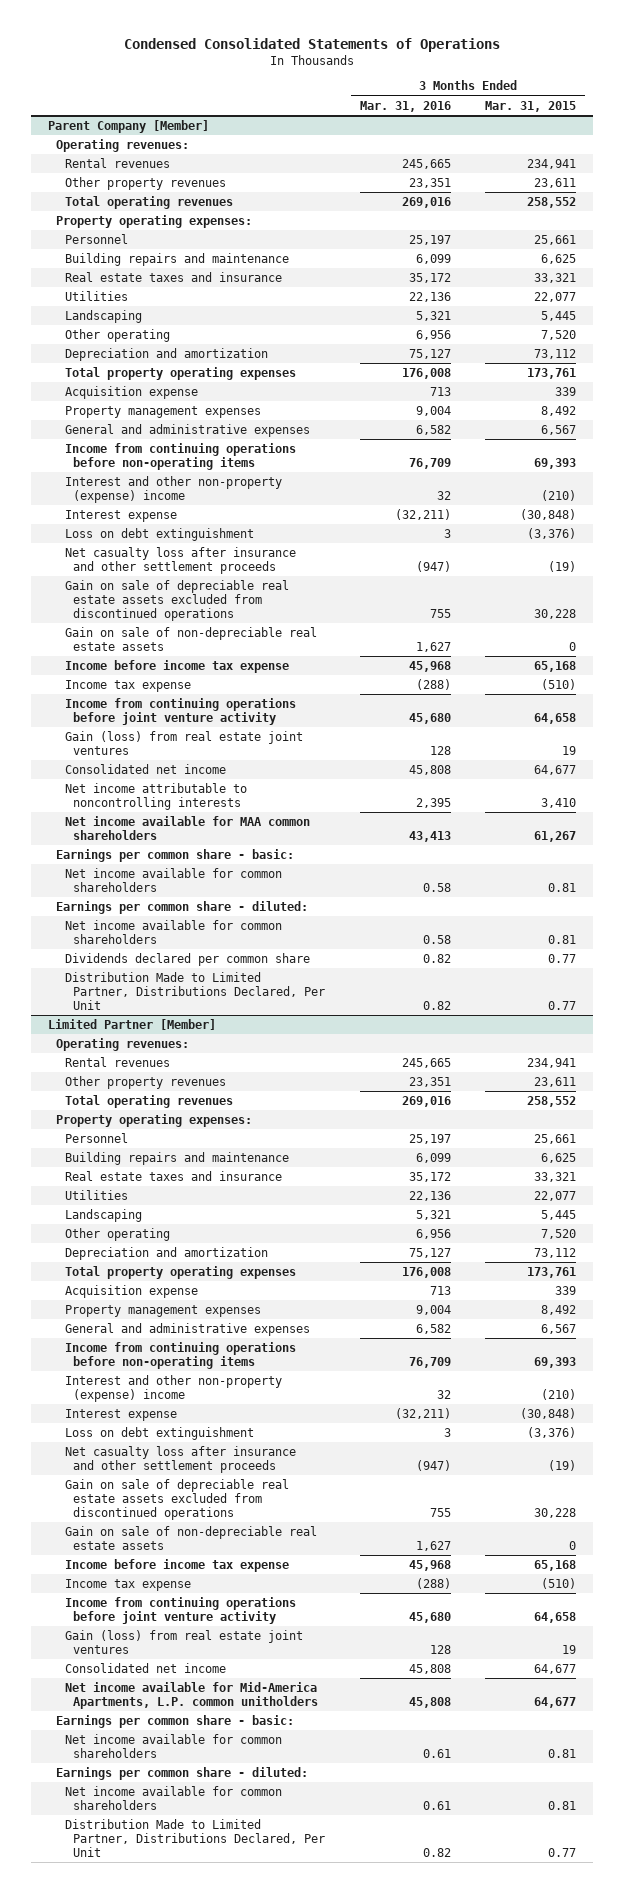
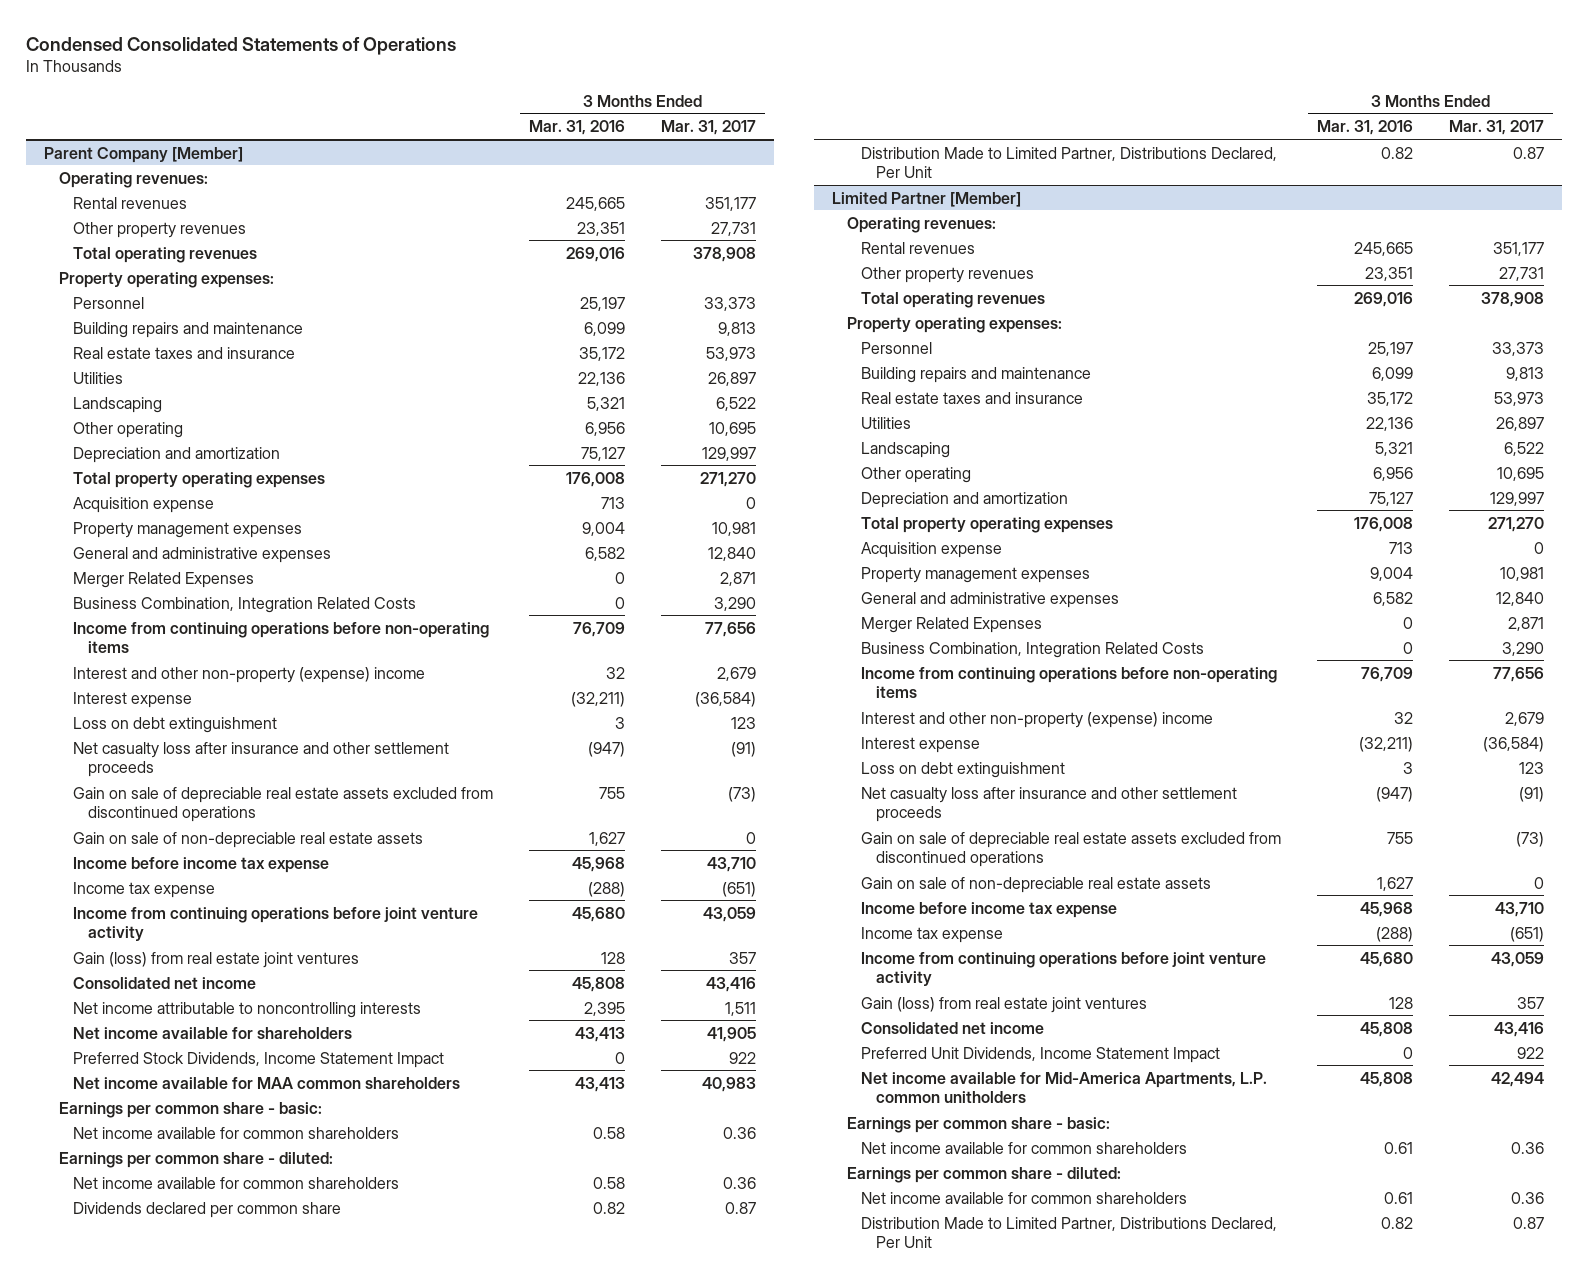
[485,100,577,112] Mar. 31, 2015 -> none
none -> [661,120,757,136] Mar. 31, 2017
none -> [73,571,255,588] Merger Related Expenses
none -> [73,596,417,613] Business Combination, Integration Related Costs
none -> [73,1026,353,1039] Net income available for shareholders
none -> [73,1051,445,1068] Preferred Stock Dividends, Income Statement Impact
none -> [861,616,1043,633] Merger Related Expenses
none -> [861,641,1205,658] Business Combination, Integration Related Costs
none -> [861,1046,1221,1063] Preferred Unit Dividends, Income Statement Impact

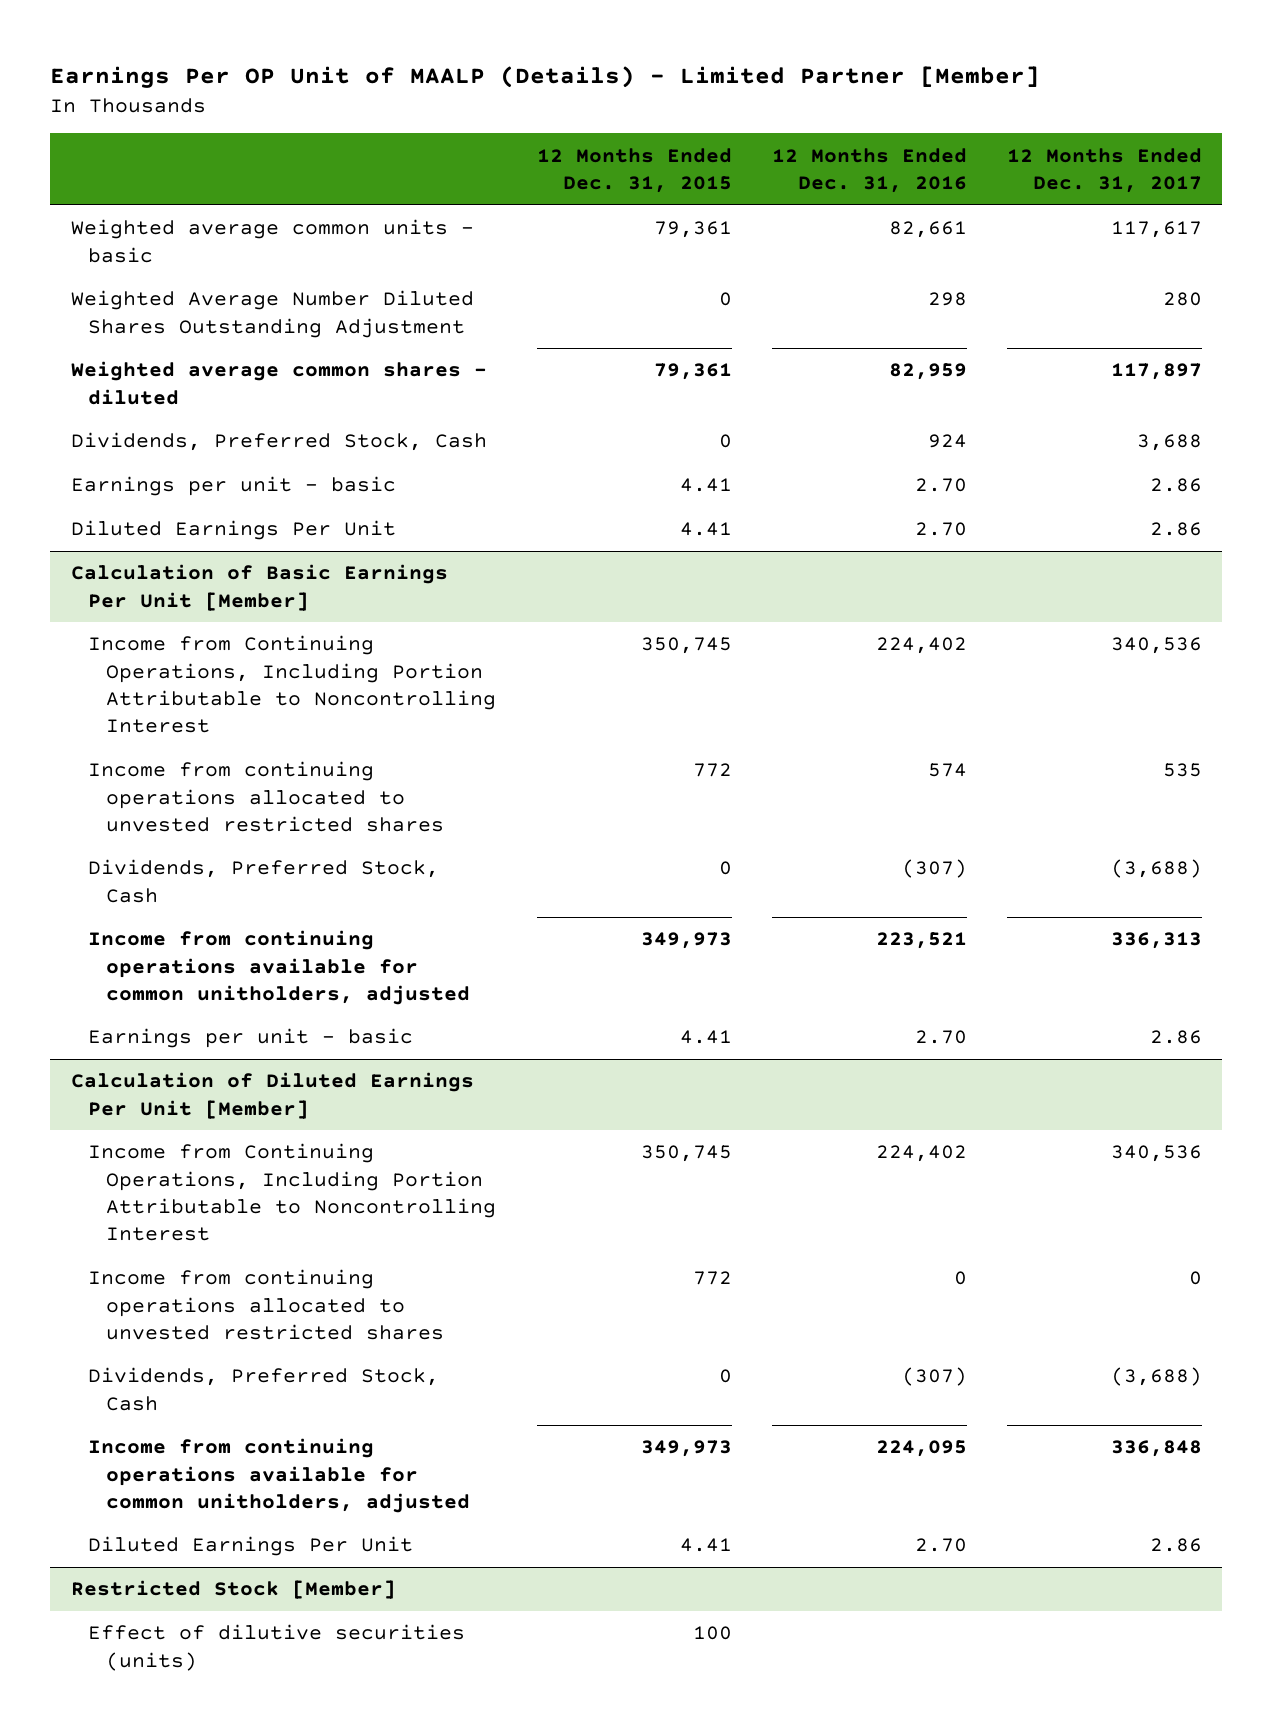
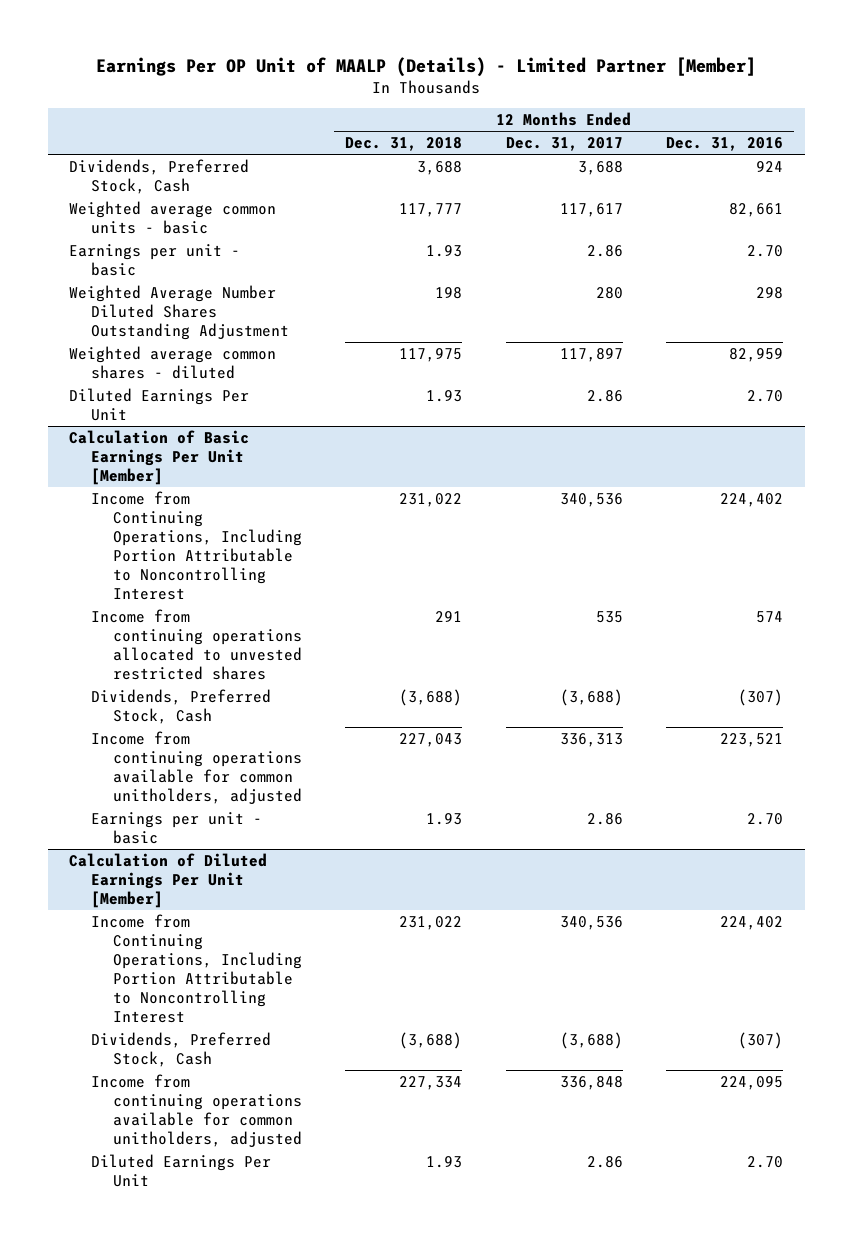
[536,147,732,193] 12 Months Ended Dec. 31, 2015 -> none
none -> [345,137,463,152] Dec. 31, 2018
[70,432,487,452] Dividends, Preferred Stock, Cash -> [69,158,250,194] Dividends, Preferred Stock, Cash
[70,476,396,497] Earnings per unit - basic -> [69,243,241,276] Earnings per unit - basic
[88,1269,445,1340] Income from continuing operations allocated to unvested restricted shares -> none
[70,1580,396,1600] Restricted Stock [Member] -> none
[88,1624,466,1671] Effect of dilutive securities (units) -> none

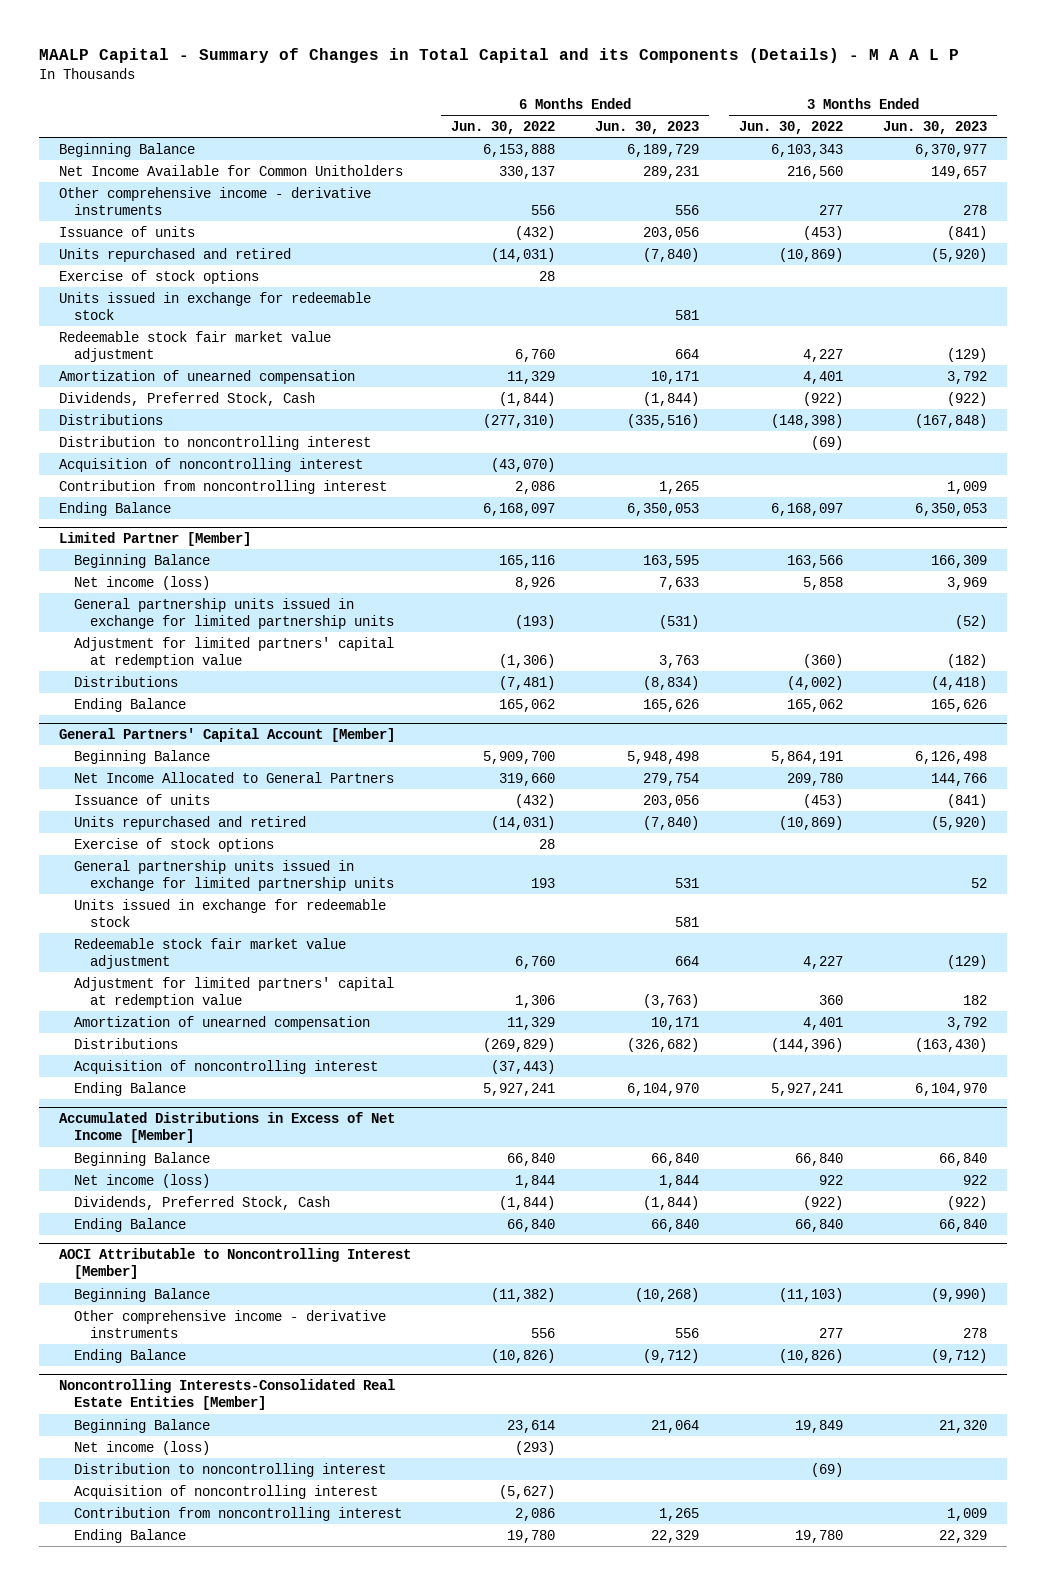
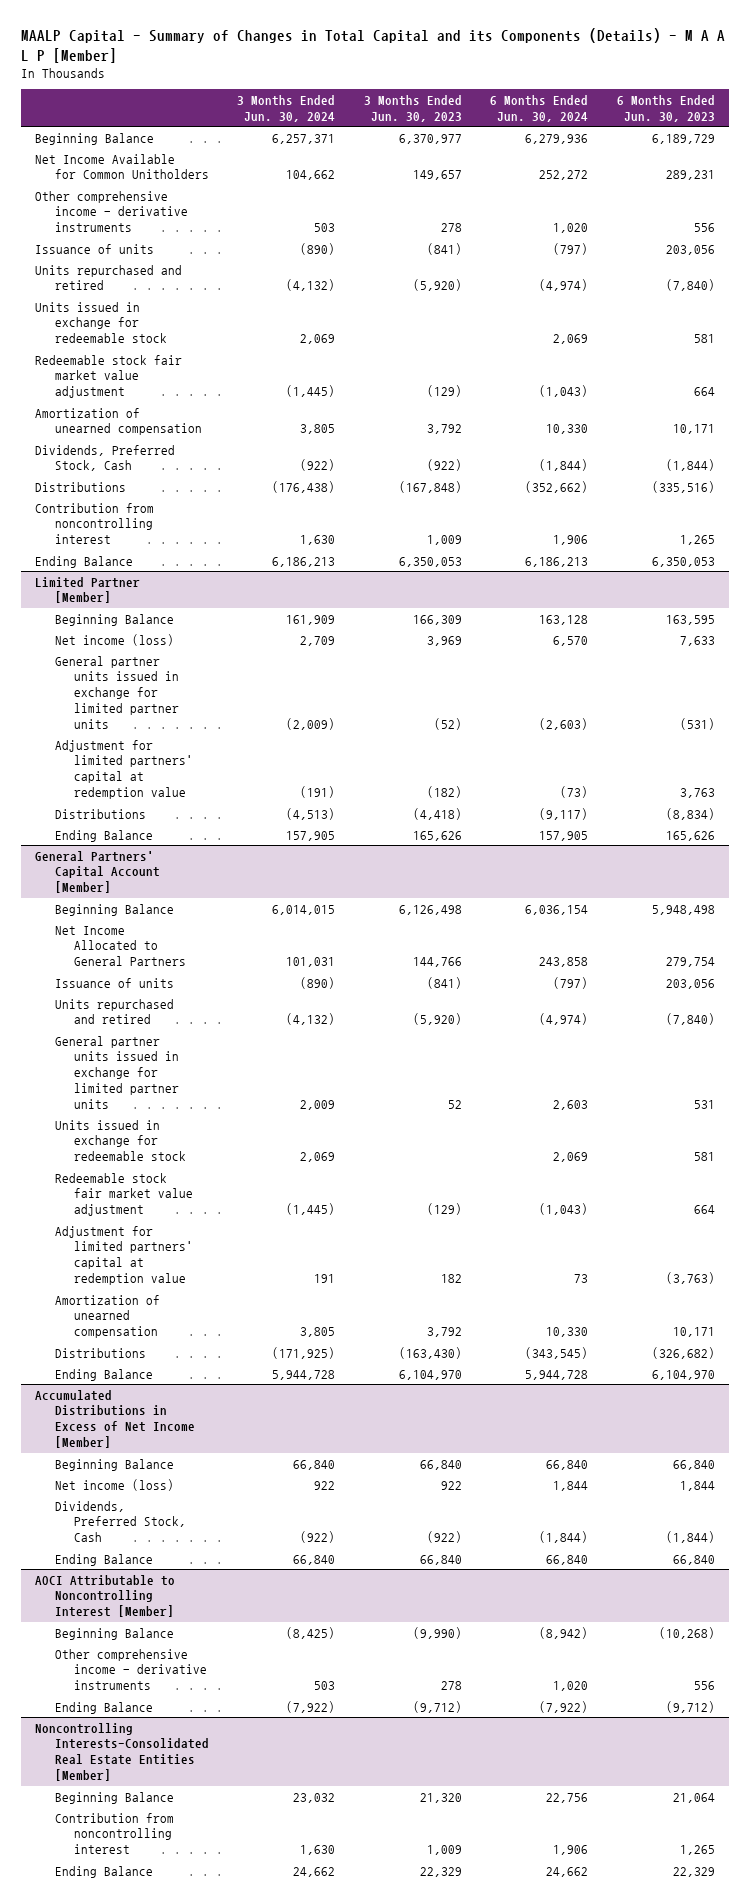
[38,48,959,64] MAALP Capital - Summary of Changes in Total Capital and its Components (Details) - M A A L P -> [20,28,725,63] MAALP Capital - Summary of Changes in Total Capital and its Components (Details) - M A A L P [Member]
[450,120,555,134] Jun. 30, 2022 -> none
[738,120,843,134] Jun. 30, 2022 -> none
none -> [237,94,336,122] 3 Months Ended Jun. 30, 2024
none -> [490,94,589,122] 6 Months Ended Jun. 30, 2024
[58,269,259,284] Exercise of stock options -> none
[58,435,371,450] Distribution to noncontrolling interest -> none
[58,457,363,472] Acquisition of noncontrolling interest -> none
[74,597,395,629] General partnership units issued in exchange for limited partnership units -> [54,655,180,729] General partner units issued in exchange for limited partner units
[74,837,275,852] Exercise of stock options -> none
[74,859,395,891] General partnership units issued in exchange for limited partnership units -> [54,1035,180,1109] General partner units issued in exchange for limited partner units
[74,1059,379,1074] Acquisition of noncontrolling interest -> none
[74,1440,211,1455] Net income (loss) -> none
[74,1462,387,1477] Distribution to noncontrolling interest -> none
[74,1484,379,1499] Acquisition of noncontrolling interest -> none

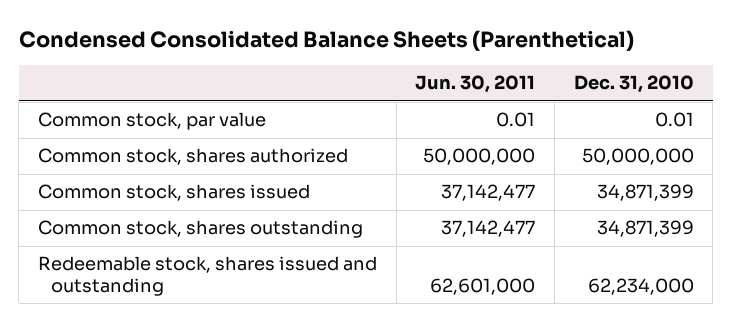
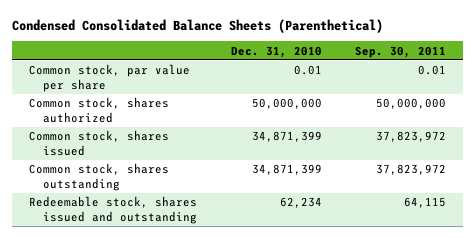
[415,75,536,94] Jun. 30, 2011 -> none
none -> [355,45,447,58] Sep. 30, 2011
[38,112,267,131] Common stock, par value -> [28,64,190,92] Common stock, par value per share
[587,277,694,295] 62,234,000 -> [279,197,322,209] 62,234

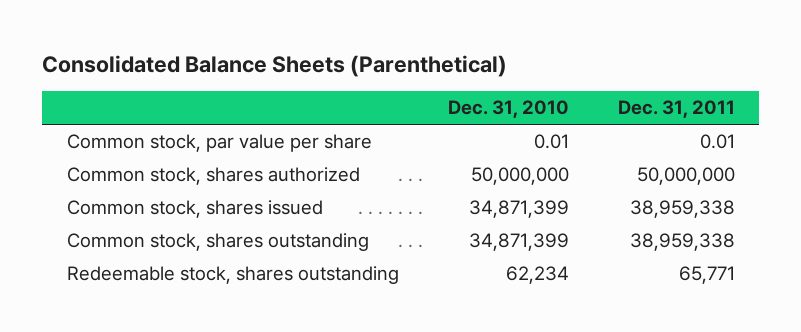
[12,18,384,33] Condensed Consolidated Balance Sheets (Parenthetical) -> [41,54,507,77] Consolidated Balance Sheets (Parenthetical)
[355,45,447,58] Sep. 30, 2011 -> none
none -> [617,100,735,119] Dec. 31, 2011
[28,196,197,224] Redeemable stock, shares issued and outstanding -> [66,266,399,285] Redeemable stock, shares outstanding

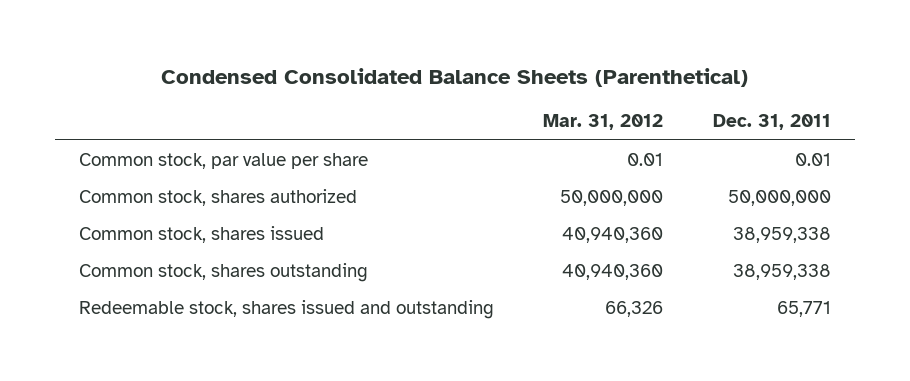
[41,54,507,77] Consolidated Balance Sheets (Parenthetical) -> [160,67,748,87] Condensed Consolidated Balance Sheets (Parenthetical)
[447,100,569,119] Dec. 31, 2010 -> none
none -> [543,114,664,131] Mar. 31, 2012
[66,266,399,285] Redeemable stock, shares outstanding -> [79,300,495,320] Redeemable stock, shares issued and outstanding

